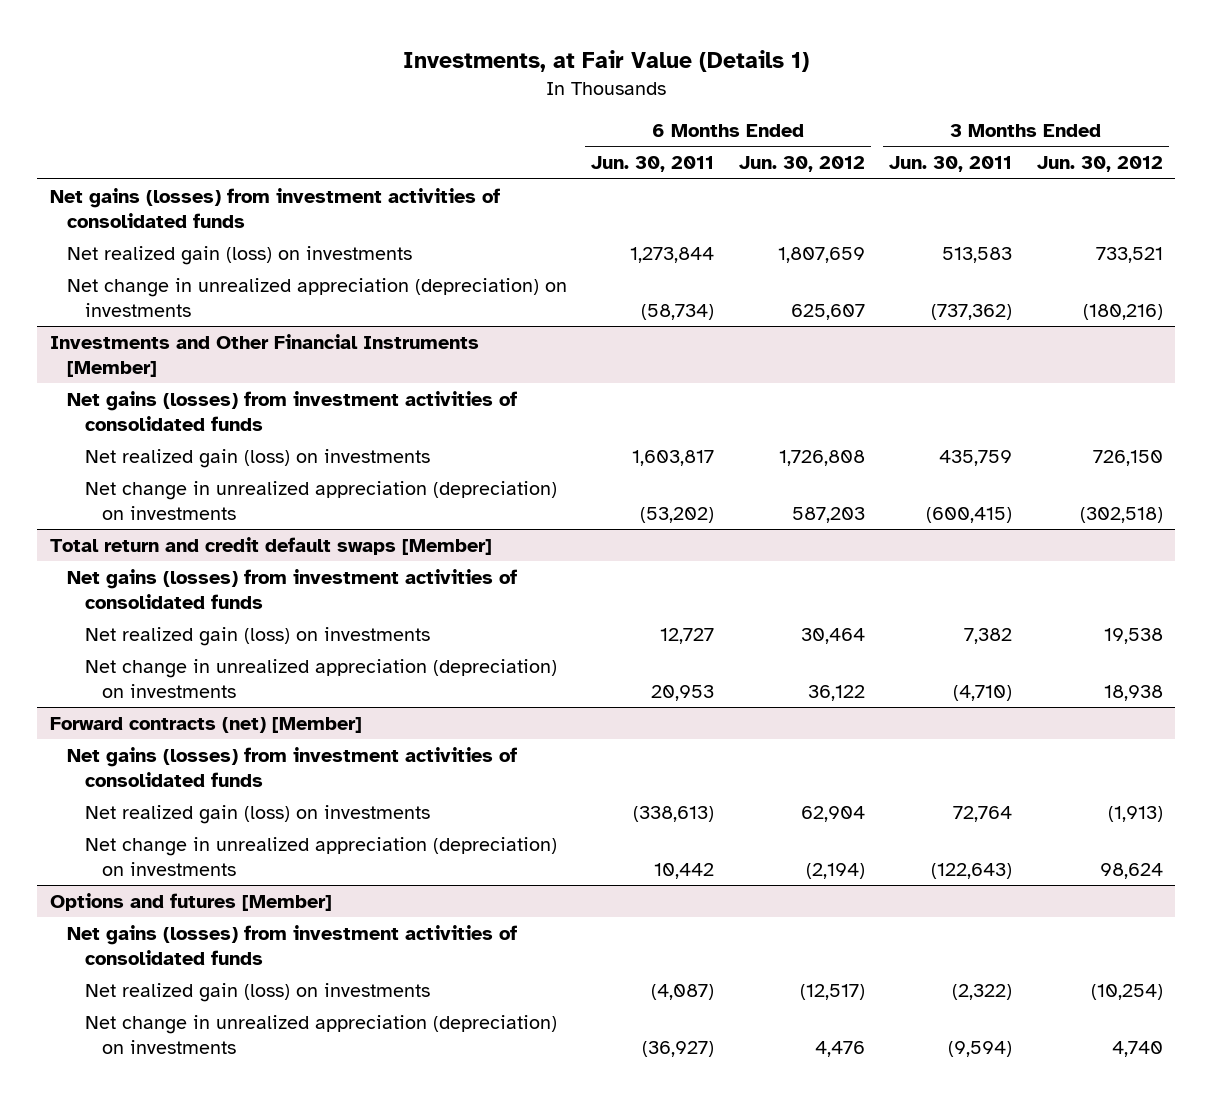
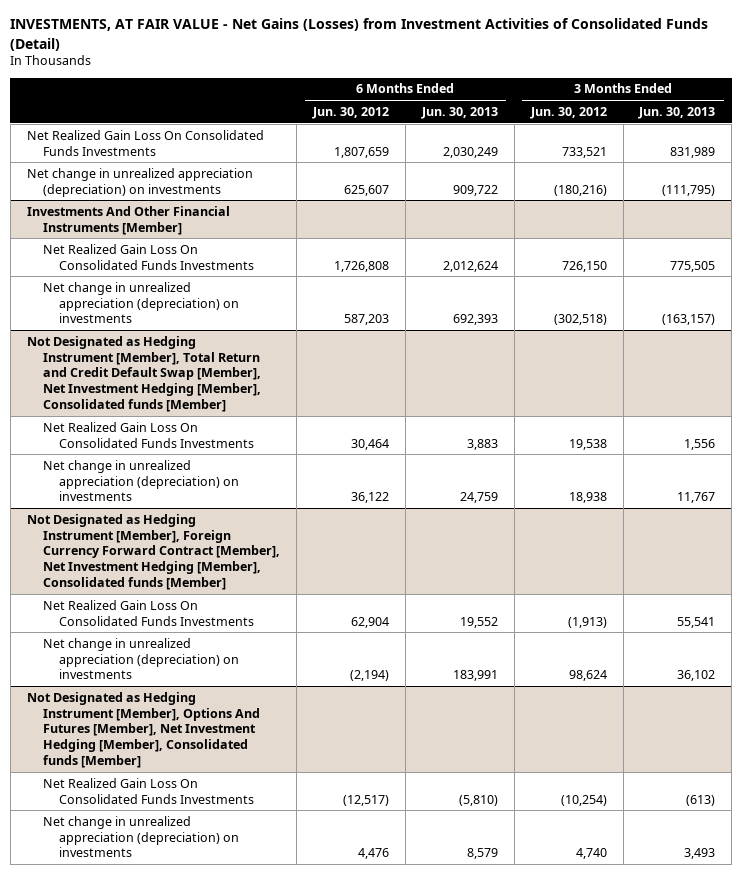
[403,50,810,73] Investments, at Fair Value (Details 1) -> [10,18,709,51] INVESTMENTS, AT FAIR VALUE - Net Gains (Losses) from Investment Activities of Consolidated Funds (Detail)
[591,156,715,173] Jun. 30, 2011 -> none
[889,156,1013,173] Jun. 30, 2011 -> none
none -> [420,106,498,119] Jun. 30, 2013
none -> [638,106,716,119] Jun. 30, 2013
[49,187,500,228] Net gains (losses) from investment activities of consolidated funds -> none
[67,245,413,265] Net realized gain (loss) on investments -> [26,129,264,156] Net Realized Gain Loss On Consolidated Funds Investments
[67,390,518,431] Net gains (losses) from investment activities of consolidated funds -> none
[49,333,479,377] Investments and Other Financial Instruments [Member] -> [26,205,230,235] Investments And Other Financial Instruments [Member]
[84,448,430,468] Net realized gain (loss) on investments -> [43,243,255,270] Net Realized Gain Loss On Consolidated Funds Investments
[49,536,492,555] Total return and credit default swaps [Member] -> none
[67,568,518,609] Net gains (losses) from investment activities of consolidated funds -> none
none -> [26,335,262,413] Not Designated as Hedging Instrument [Member], Total Return and Credit Default Swap [Member], Net Investment Hedging [Member], Consolidated funds [Member]
[84,626,430,646] Net realized gain (loss) on investments -> [43,421,255,448] Net Realized Gain Loss On Consolidated Funds Investments
[49,716,362,733] Forward contracts (net) [Member] -> none
[67,746,518,787] Net gains (losses) from investment activities of consolidated funds -> none
none -> [26,513,281,591] Not Designated as Hedging Instrument [Member], Foreign Currency Forward Contract [Member], Net Investment Hedging [Member], Consolidated funds [Member]
[84,804,430,824] Net realized gain (loss) on investments -> [43,599,255,626] Net Realized Gain Loss On Consolidated Funds Investments
[49,892,332,911] Options and futures [Member] -> none
[67,924,518,965] Net gains (losses) from investment activities of consolidated funds -> none
none -> [26,691,261,769] Not Designated as Hedging Instrument [Member], Options And Futures [Member], Net Investment Hedging [Member], Consolidated funds [Member]
[84,982,430,1002] Net realized gain (loss) on investments -> [43,777,255,804] Net Realized Gain Loss On Consolidated Funds Investments

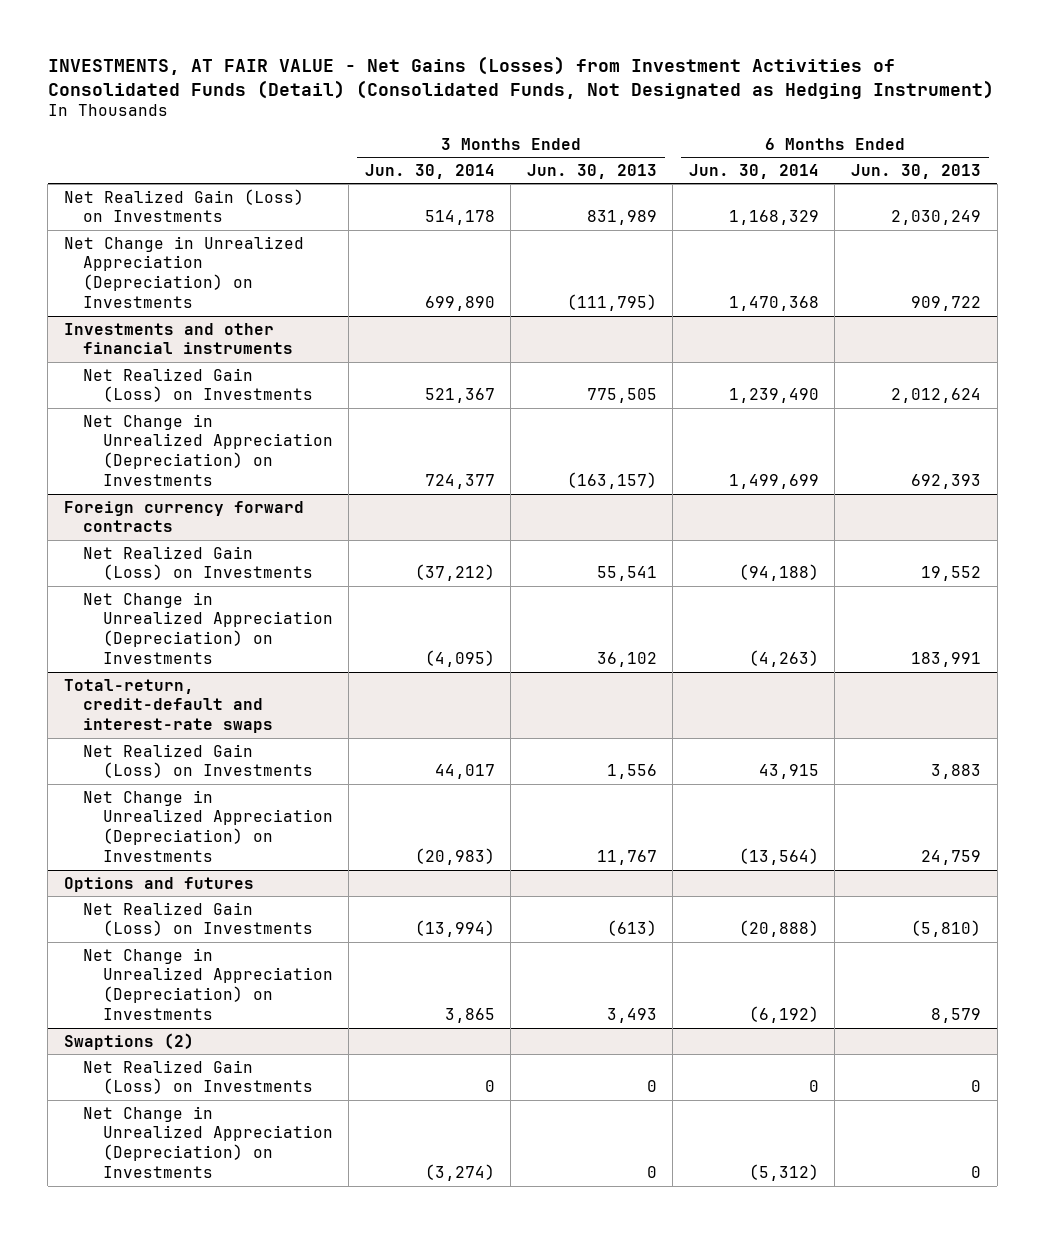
[10,18,709,51] INVESTMENTS, AT FAIR VALUE - Net Gains (Losses) from Investment Activities of Consolidated Funds (Detail) -> [47,55,994,99] INVESTMENTS, AT FAIR VALUE - Net Gains (Losses) from Investment Activities of Consolidated Funds (Detail) (Consolidated Funds, Not Designated as Hedging Instrument)
[311,106,389,119] Jun. 30, 2012 -> none
[529,106,607,119] Jun. 30, 2012 -> none
none -> [364,164,495,180] Jun. 30, 2014
none -> [688,164,819,180] Jun. 30, 2014
[26,335,262,413] Not Designated as Hedging Instrument [Member], Total Return and Credit Default Swap [Member], Net Investment Hedging [Member], Consolidated funds [Member] -> none
[26,513,281,591] Not Designated as Hedging Instrument [Member], Foreign Currency Forward Contract [Member], Net Investment Hedging [Member], Consolidated funds [Member] -> none
[26,691,261,769] Not Designated as Hedging Instrument [Member], Options And Futures [Member], Net Investment Hedging [Member], Consolidated funds [Member] -> none
[26,129,264,156] Net Realized Gain Loss On Consolidated Funds Investments -> [63,188,304,223] Net Realized Gain (Loss) on Investments
[26,167,253,197] Net change in unrealized appreciation (depreciation) on investments -> [63,235,304,309] Net Change in Unrealized Appreciation (Depreciation) on Investments
[26,205,230,235] Investments And Other Financial Instruments [Member] -> [63,322,294,355] Investments and other financial instruments
[43,243,255,270] Net Realized Gain Loss On Consolidated Funds Investments -> [83,367,313,403] Net Realized Gain (Loss) on Investments
[43,281,240,324] Net change in unrealized appreciation (depreciation) on investments -> [83,413,333,487] Net Change in Unrealized Appreciation (Depreciation) on Investments
none -> [63,500,304,533] Foreign currency forward contracts
[43,421,255,448] Net Realized Gain Loss On Consolidated Funds Investments -> [83,545,313,581] Net Realized Gain (Loss) on Investments
[466,438,498,450] 3,883 -> [921,566,982,582] 19,552
[684,438,716,450] 1,556 -> [596,566,657,582] 55,541
[43,459,240,502] Net change in unrealized appreciation (depreciation) on investments -> [83,591,333,665] Net Change in Unrealized Appreciation (Depreciation) on Investments
[459,492,498,504] 24,759 -> [911,652,982,668] 183,991
[677,492,716,504] 11,767 -> [596,652,657,668] 36,102
none -> [63,678,274,734] Total-return, credit-default and interest-rate swaps
[43,599,255,626] Net Realized Gain Loss On Consolidated Funds Investments -> [83,743,313,779] Net Realized Gain (Loss) on Investments
[459,616,498,628] 19,552 -> [931,764,982,780] 3,883
[677,616,716,628] 55,541 -> [606,764,657,780] 1,556
[43,637,240,680] Net change in unrealized appreciation (depreciation) on investments -> [83,789,333,863] Net Change in Unrealized Appreciation (Depreciation) on Investments
[452,670,498,682] 183,991 -> [921,850,982,866] 24,759
[677,670,716,682] 36,102 -> [596,850,657,866] 11,767
none -> [63,876,254,892] Options and futures
[43,777,255,804] Net Realized Gain Loss On Consolidated Funds Investments -> [83,901,313,937] Net Realized Gain (Loss) on Investments
[43,815,240,858] Net change in unrealized appreciation (depreciation) on investments -> [83,947,333,1021] Net Change in Unrealized Appreciation (Depreciation) on Investments
none -> [63,1032,194,1050] Swaptions (2)
none -> [83,1059,313,1095] Net Realized Gain (Loss) on Investments
none -> [83,1105,333,1179] Net Change in Unrealized Appreciation (Depreciation) on Investments

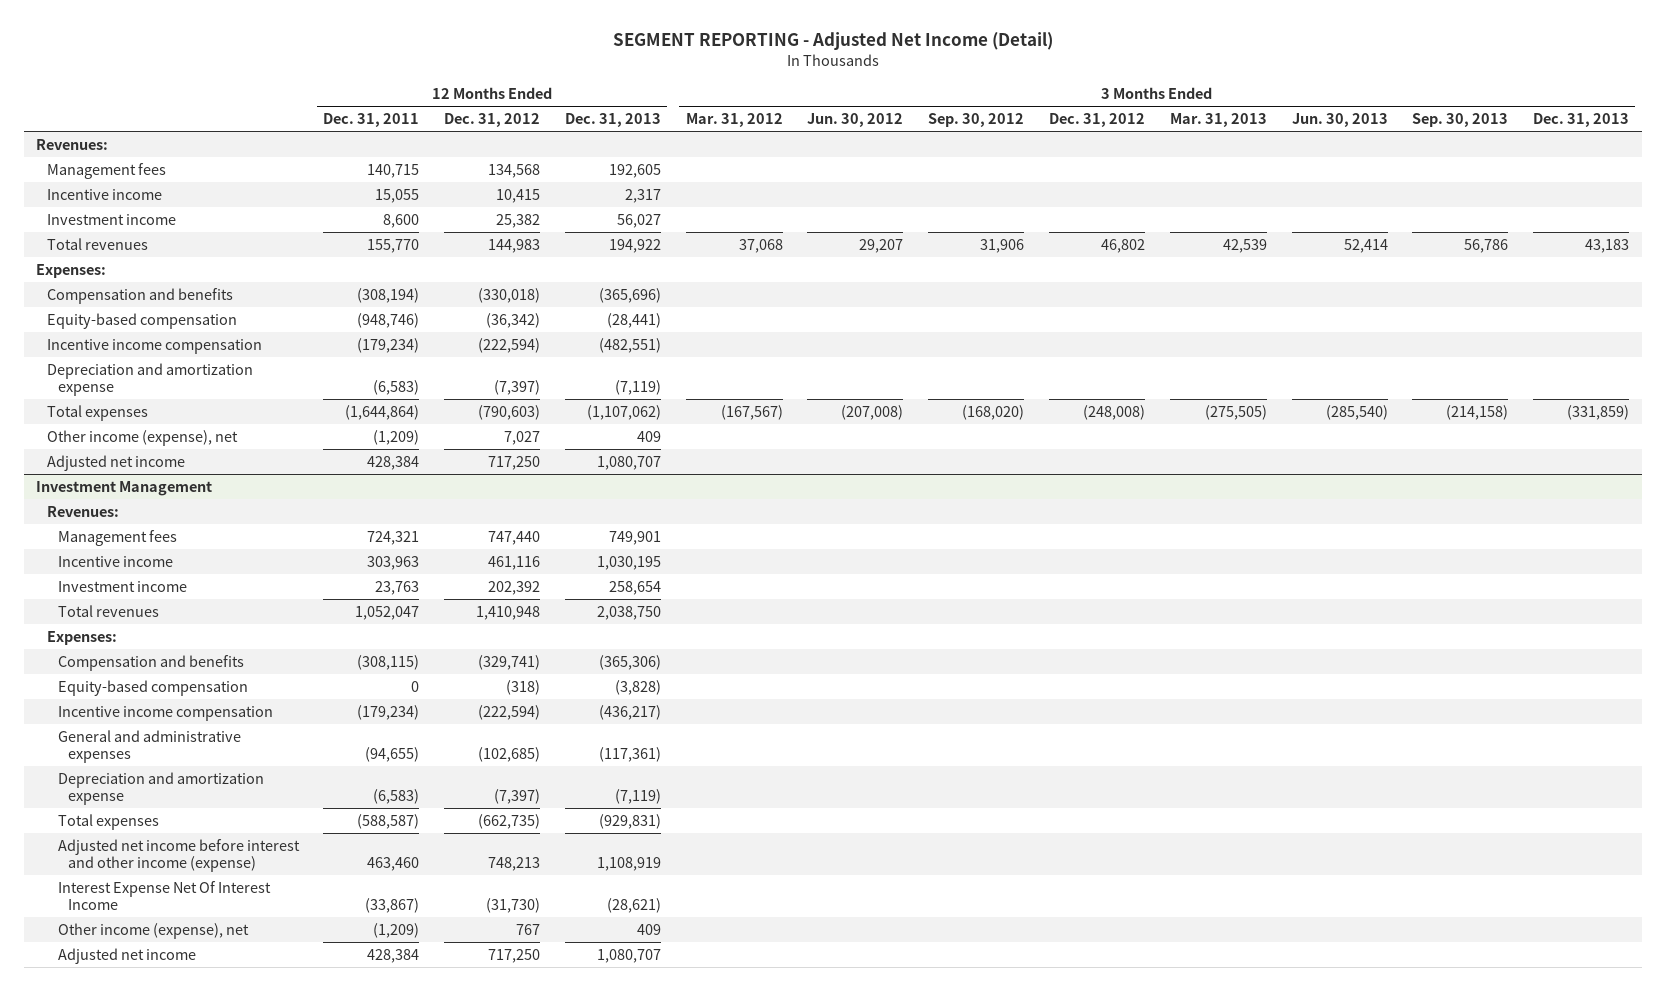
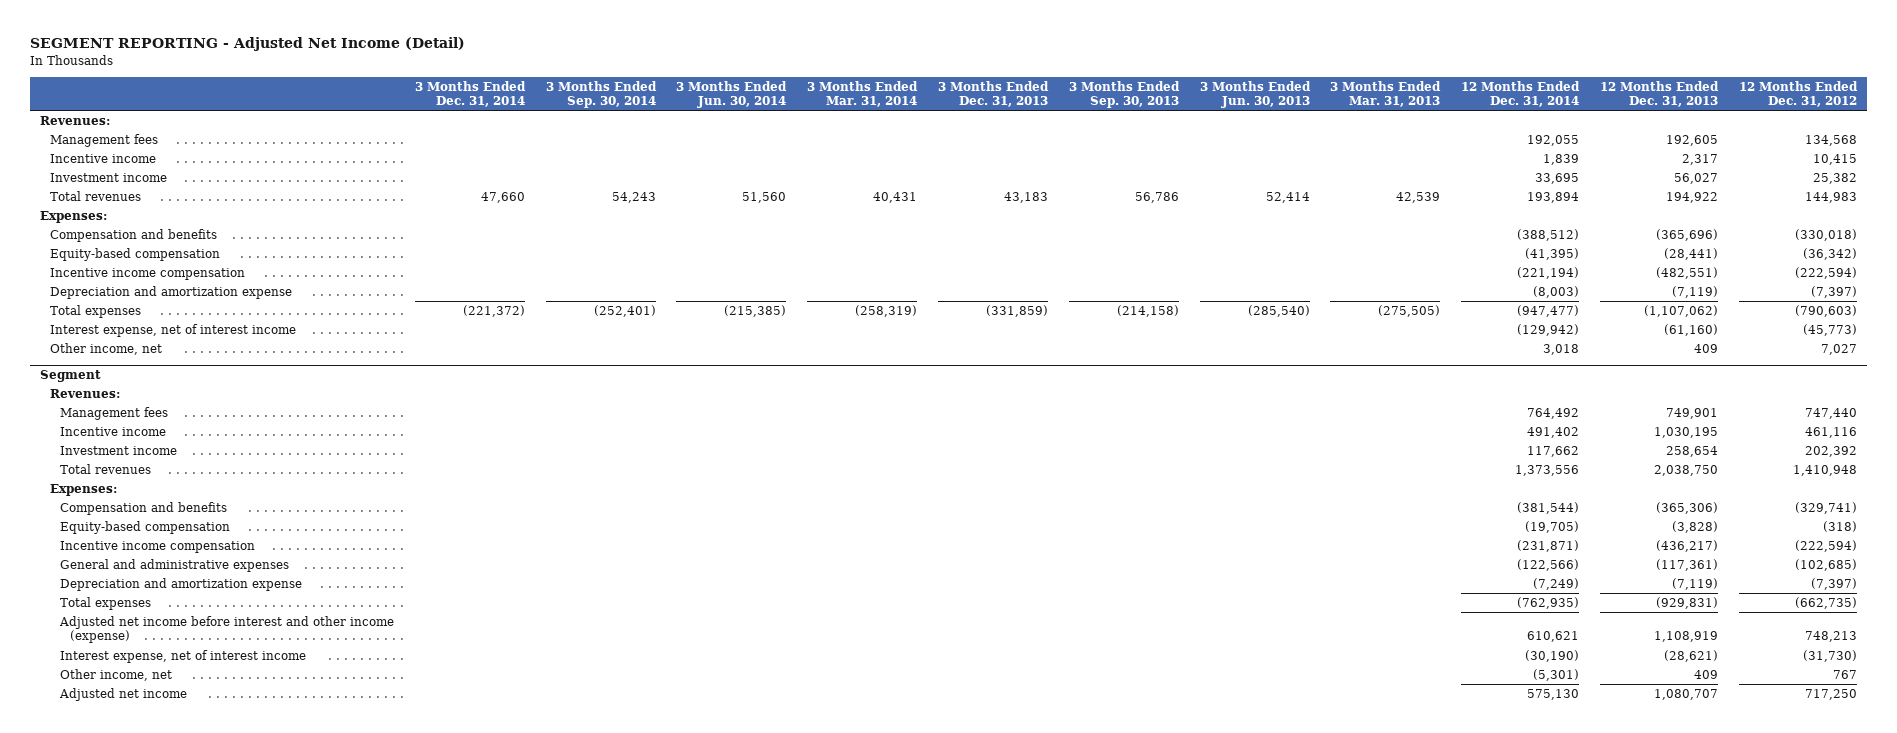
[323,112,420,127] Dec. 31, 2011 -> none
[685,112,783,127] Mar. 31, 2012 -> none
[807,112,904,127] Jun. 30, 2012 -> none
[928,112,1025,127] Sep. 30, 2012 -> none
[1049,112,1146,127] Dec. 31, 2012 -> none
none -> [414,80,526,108] 3 Months Ended Dec. 31, 2014
none -> [545,80,657,109] 3 Months Ended Sep. 30, 2014
none -> [676,80,788,109] 3 Months Ended Jun. 30, 2014
none -> [807,80,919,108] 3 Months Ended Mar. 31, 2014
none -> [1461,80,1581,108] 12 Months Ended Dec. 31, 2014
[46,454,185,471] Adjusted net income -> none
[36,480,213,496] Investment Management -> none
none -> [50,324,297,338] Interest expense, net of interest income
[46,429,238,446] Other income (expense), net -> [50,343,163,356] Other income, net
none -> [40,370,102,383] Segment
[57,880,271,911] Interest Expense Net Of Interest Income -> [60,650,307,664] Interest expense, net of interest income
[57,922,249,939] Other income (expense), net -> [60,669,173,682] Other income, net

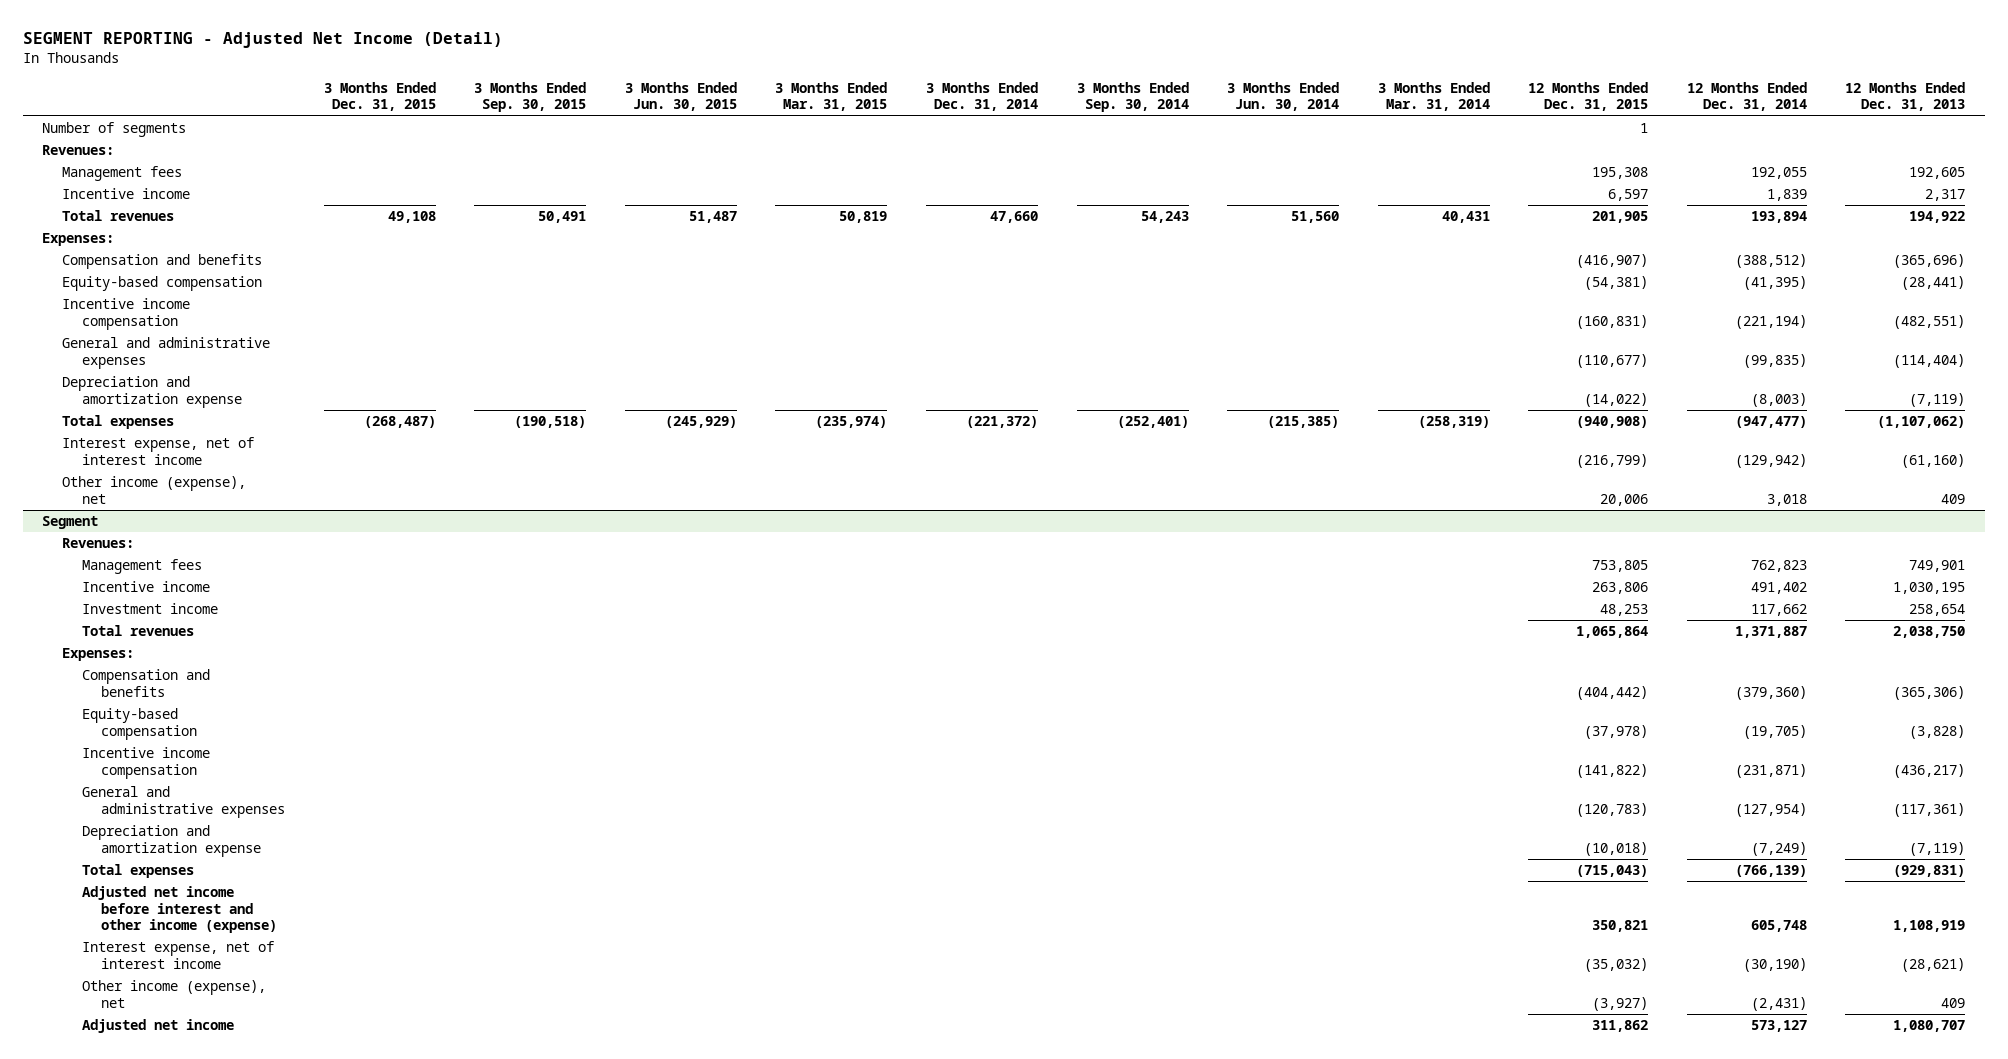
[937,80,1049,108] 3 Months Ended Dec. 31, 2013 -> none
[1068,80,1180,109] 3 Months Ended Sep. 30, 2013 -> none
[1199,80,1311,109] 3 Months Ended Jun. 30, 2013 -> none
[1330,80,1442,108] 3 Months Ended Mar. 31, 2013 -> none
[1738,80,1858,108] 12 Months Ended Dec. 31, 2012 -> none
none -> [323,81,436,112] 3 Months Ended Dec. 31, 2015
none -> [474,81,587,113] 3 Months Ended Sep. 30, 2015
none -> [624,81,737,112] 3 Months Ended Jun. 30, 2015
none -> [775,81,888,112] 3 Months Ended Mar. 31, 2015
none -> [1528,81,1649,112] 12 Months Ended Dec. 31, 2015
none -> [42,122,187,138] Number of segments
[50,173,168,183] Investment income -> none
none -> [61,337,270,369] General and administrative expenses
[50,343,163,356] Other income, net -> [61,476,246,504] Other income (expense), net
[1527,408,1580,420] 764,492 -> [1750,560,1807,573] 762,823
[1515,465,1580,477] 1,373,556 -> [1734,626,1807,639] 1,371,887
[1517,502,1580,515] (381,544) -> [1734,685,1807,700] (379,360)
[1517,559,1580,572] (122,566) -> [1734,802,1807,817] (127,954)
[1517,597,1580,610] (762,935) -> [1734,865,1807,878] (766,139)
[1527,631,1580,643] 610,621 -> [1750,919,1807,932] 605,748
[60,669,173,682] Other income, net -> [81,980,266,1008] Other income (expense), net
[1533,669,1580,682] (5,301) -> [1750,996,1807,1011] (2,431)
[1527,689,1580,701] 575,130 -> [1750,1020,1807,1033] 573,127

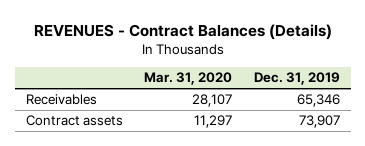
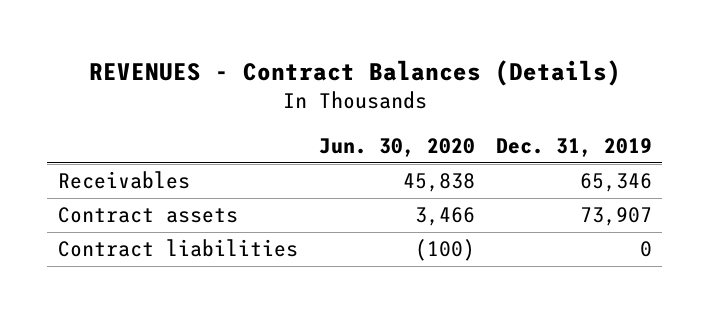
[144,72,233,86] Mar. 31, 2020 -> none
none -> [318,138,475,158] Jun. 30, 2020
none -> [57,239,298,258] Contract liabilities

